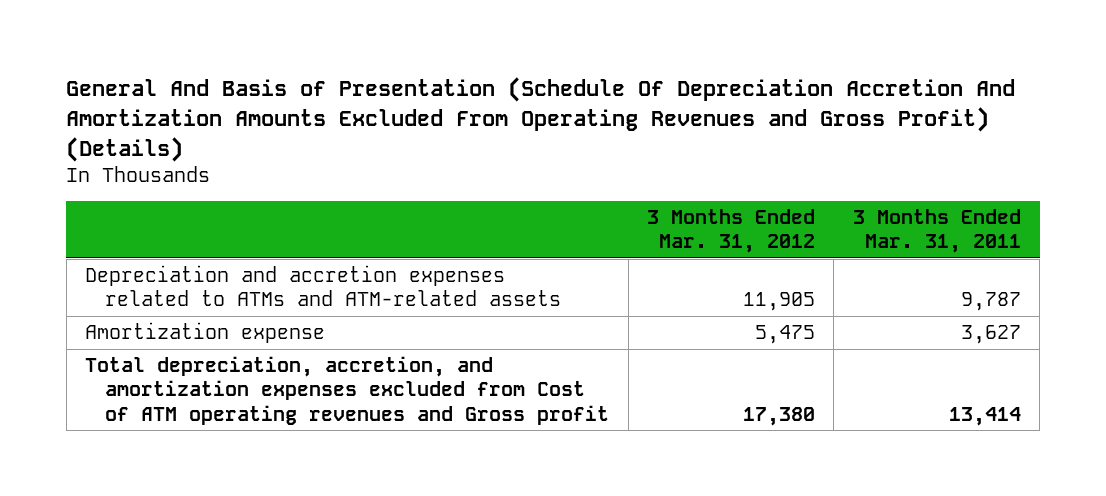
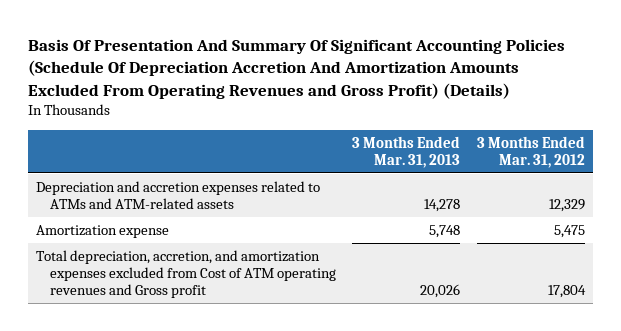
[66,76,1016,162] General And Basis of Presentation (Schedule Of Depreciation Accretion And Amortization Amounts Excluded From Operating Revenues and Gross Profit) (Details) -> [27,38,565,99] Basis Of Presentation And Summary Of Significant Accounting Policies (Schedule Of Depreciation Accretion And Amortization Amounts Excluded From Operating Revenues and Gross Profit) (Details)
[852,209,1021,254] 3 Months Ended Mar. 31, 2011 -> none
none -> [352,135,461,168] 3 Months Ended Mar. 31, 2013
[742,292,815,312] 11,905 -> [548,199,585,213] 12,329
[742,406,815,426] 17,380 -> [547,285,586,299] 17,804

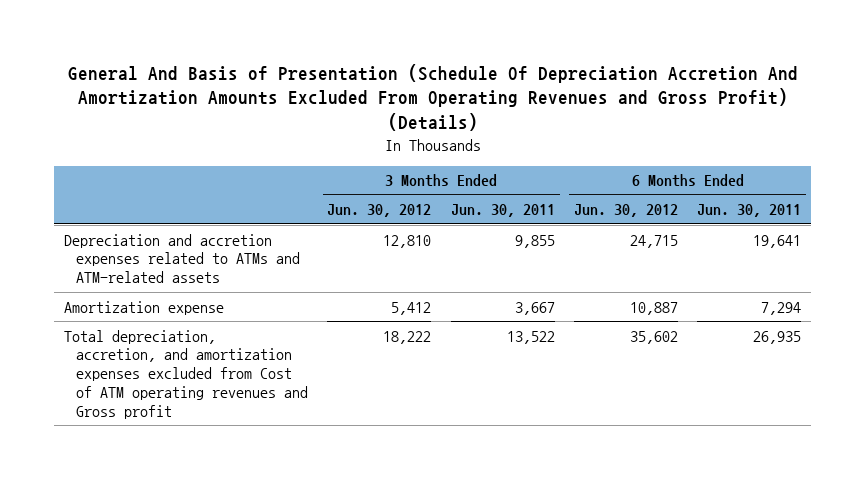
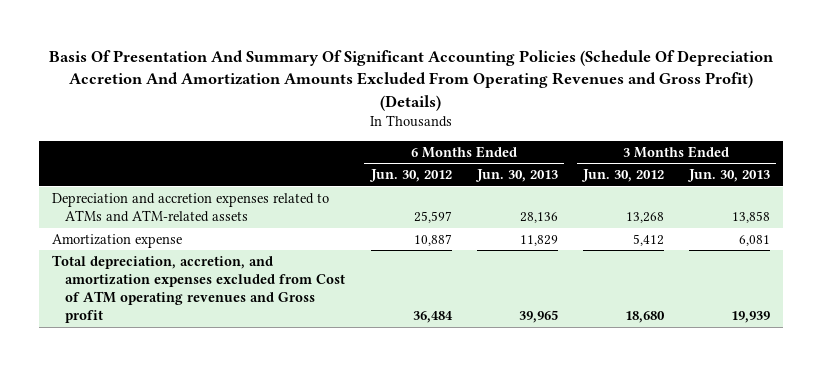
[67,63,798,132] General And Basis of Presentation (Schedule Of Depreciation Accretion And Amortization Amounts Excluded From Operating Revenues and Gross Profit) (Details) -> [48,49,774,111] Basis Of Presentation And Summary Of Significant Accounting Policies (Schedule Of Depreciation Accretion And Amortization Amounts Excluded From Operating Revenues and Gross Profit) (Details)
[450,204,555,218] Jun. 30, 2011 -> none
[697,204,802,218] Jun. 30, 2011 -> none
none -> [474,169,558,183] Jun. 30, 2013
none -> [687,169,771,183] Jun. 30, 2013
[383,234,432,248] 12,810 -> [625,212,664,224] 13,268
[630,234,679,248] 24,715 -> [413,211,452,224] 25,597
[383,330,432,344] 18,222 -> [624,311,665,324] 18,680
[630,330,679,344] 35,602 -> [412,311,453,324] 36,484

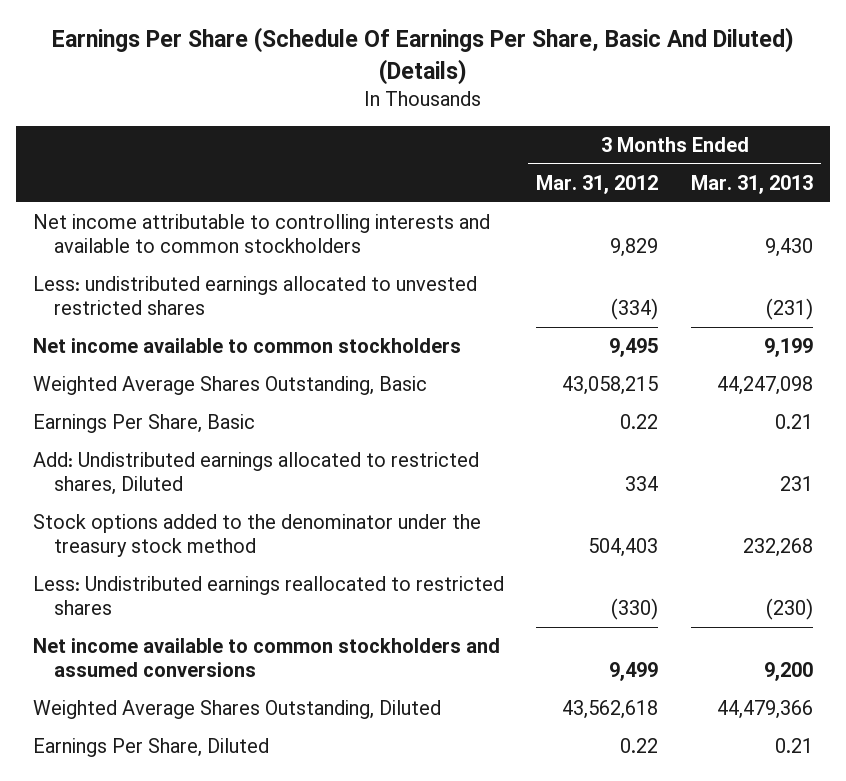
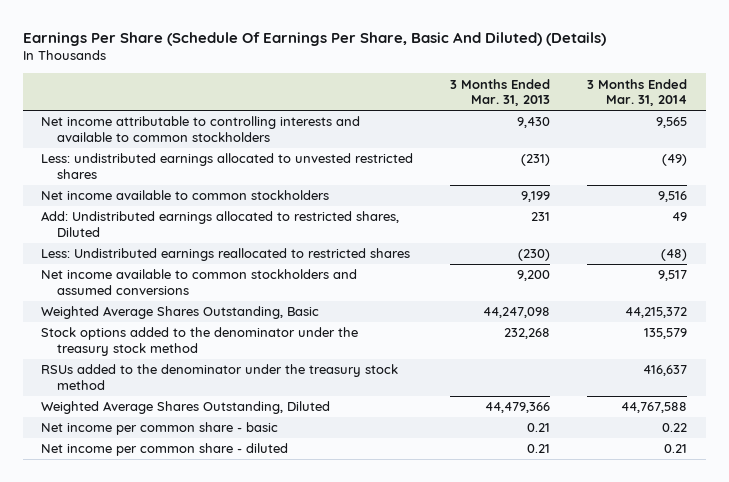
[536,174,659,194] Mar. 31, 2012 -> none
none -> [587,78,688,107] 3 Months Ended Mar. 31, 2014
[32,414,255,434] Earnings Per Share, Basic -> none
[32,376,427,396] Weighted Average Shares Outstanding, Basic -> [41,306,320,320] Weighted Average Shares Outstanding, Basic
[32,514,481,558] Stock options added to the denominator under the treasury stock method -> [41,327,359,356] Stock options added to the denominator under the treasury stock method
none -> [41,364,399,390] RSUs added to the denominator under the treasury stock method
none -> [41,422,279,436] Net income per common share - basic
[32,738,269,758] Earnings Per Share, Diluted -> [41,443,289,457] Net income per common share - diluted

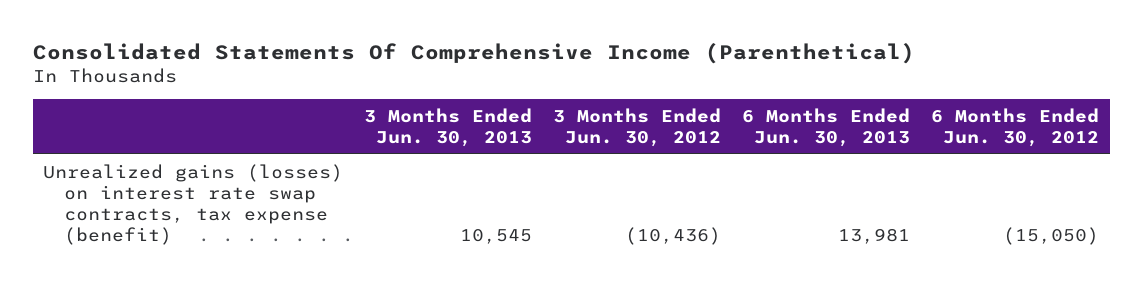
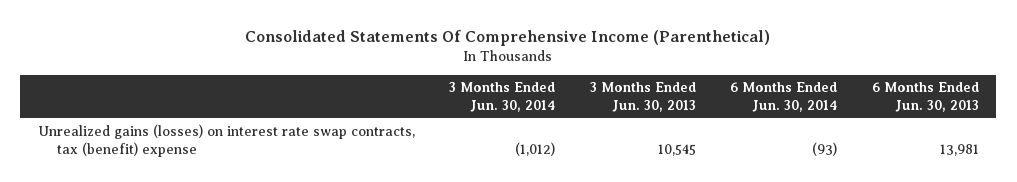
[553,107,722,147] 3 Months Ended Jun. 30, 2012 -> none
[931,107,1100,147] 6 Months Ended Jun. 30, 2012 -> none
none -> [449,82,556,113] 3 Months Ended Jun. 30, 2014
none -> [730,82,838,113] 6 Months Ended Jun. 30, 2014
[43,163,344,246] Unrealized gains (losses) on interest rate swap contracts, tax expense (benefit) -> [37,124,415,158] Unrealized gains (losses) on interest rate swap contracts, tax (benefit) expense

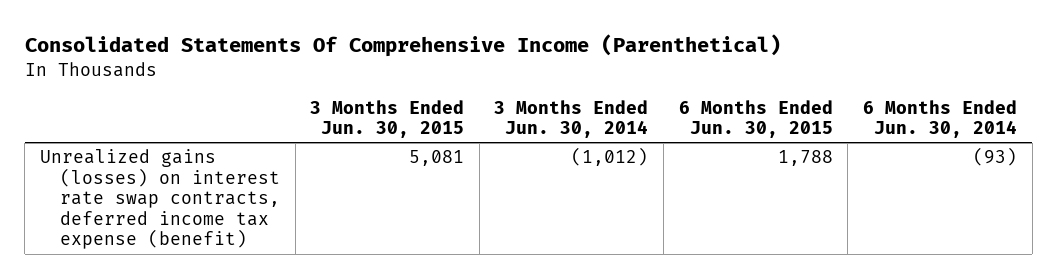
[589,82,696,113] 3 Months Ended Jun. 30, 2013 -> none
[872,82,980,113] 6 Months Ended Jun. 30, 2013 -> none
none -> [310,99,465,139] 3 Months Ended Jun. 30, 2015
none -> [678,99,833,139] 6 Months Ended Jun. 30, 2015
[37,124,415,158] Unrealized gains (losses) on interest rate swap contracts, tax (benefit) expense -> [39,149,280,250] Unrealized gains (losses) on interest rate swap contracts, deferred income tax expense (benefit)

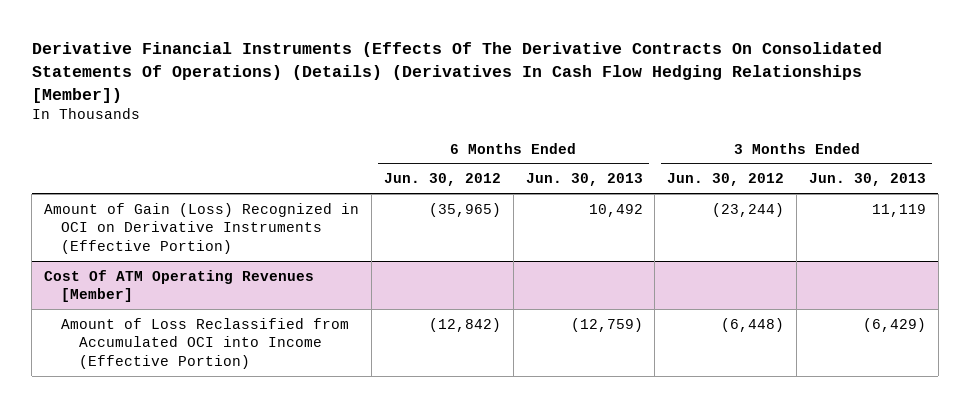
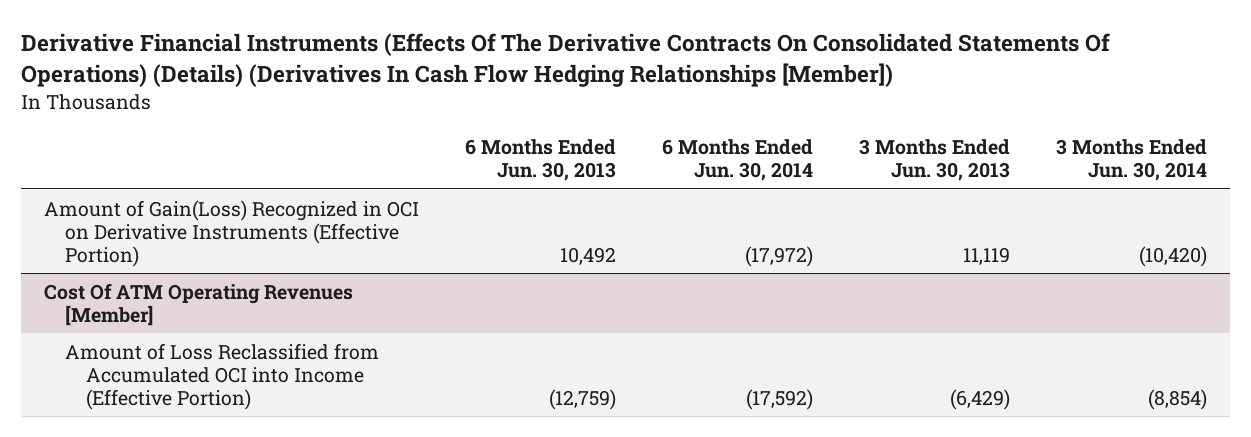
[383,173,501,187] Jun. 30, 2012 -> none
[667,173,785,187] Jun. 30, 2012 -> none
none -> [662,139,814,182] 6 Months Ended Jun. 30, 2014
none -> [1056,139,1208,182] 3 Months Ended Jun. 30, 2014
[44,202,360,254] Amount of Gain (Loss) Recognized in OCI on Derivative Instruments (Effective Portion) -> [43,199,419,267] Amount of Gain(Loss) Recognized in OCI on Derivative Instruments (Effective Portion)

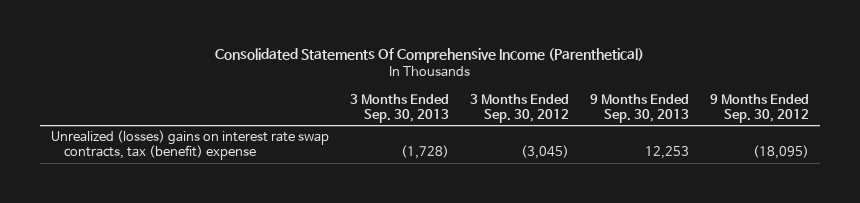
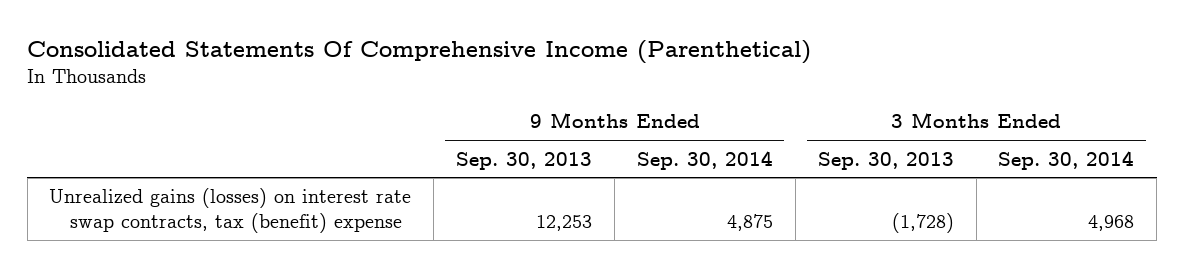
[469,93,569,123] 3 Months Ended Sep. 30, 2012 -> none
[710,93,810,123] 9 Months Ended Sep. 30, 2012 -> none
none -> [636,150,773,170] Sep. 30, 2014
none -> [998,150,1135,170] Sep. 30, 2014
[50,130,329,161] Unrealized (losses) gains on interest rate swap contracts, tax (benefit) expense -> [49,188,412,233] Unrealized gains (losses) on interest rate swap contracts, tax (benefit) expense

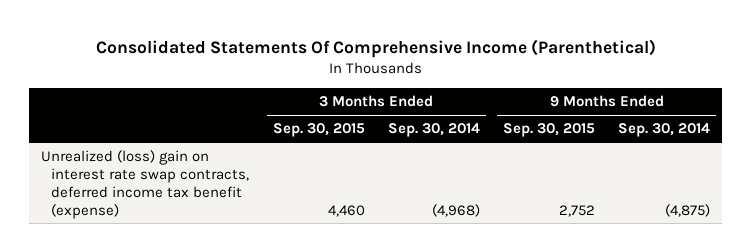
[456,151,593,170] Sep. 30, 2013 -> none
[817,151,954,170] Sep. 30, 2013 -> none
none -> [272,123,365,138] Sep. 30, 2015
none -> [503,123,596,138] Sep. 30, 2015
[49,188,412,233] Unrealized gains (losses) on interest rate swap contracts, tax (benefit) expense -> [40,150,250,219] Unrealized (loss) gain on interest rate swap contracts, deferred income tax benefit (expense)
[726,213,773,231] 4,875 -> [665,203,711,217] (4,875)
[1088,214,1135,231] 4,968 -> [431,203,480,217] (4,968)

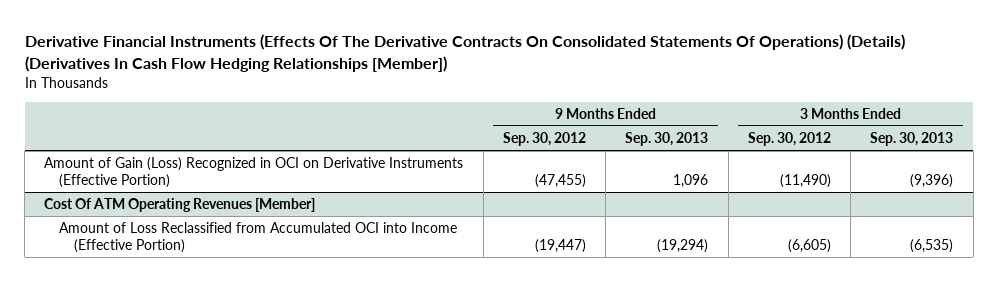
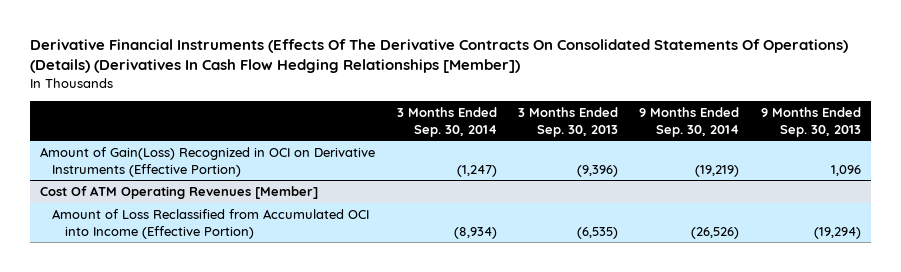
[502,132,586,147] Sep. 30, 2012 -> none
[747,132,831,147] Sep. 30, 2012 -> none
none -> [396,107,497,137] 3 Months Ended Sep. 30, 2014
none -> [639,107,740,137] 9 Months Ended Sep. 30, 2014
[44,157,464,189] Amount of Gain (Loss) Recognized in OCI on Derivative Instruments (Effective Portion) -> [40,147,376,177] Amount of Gain(Loss) Recognized in OCI on Derivative Instruments (Effective Portion)

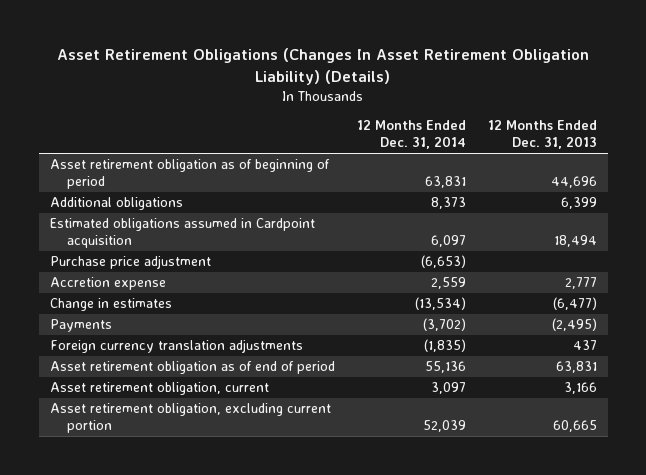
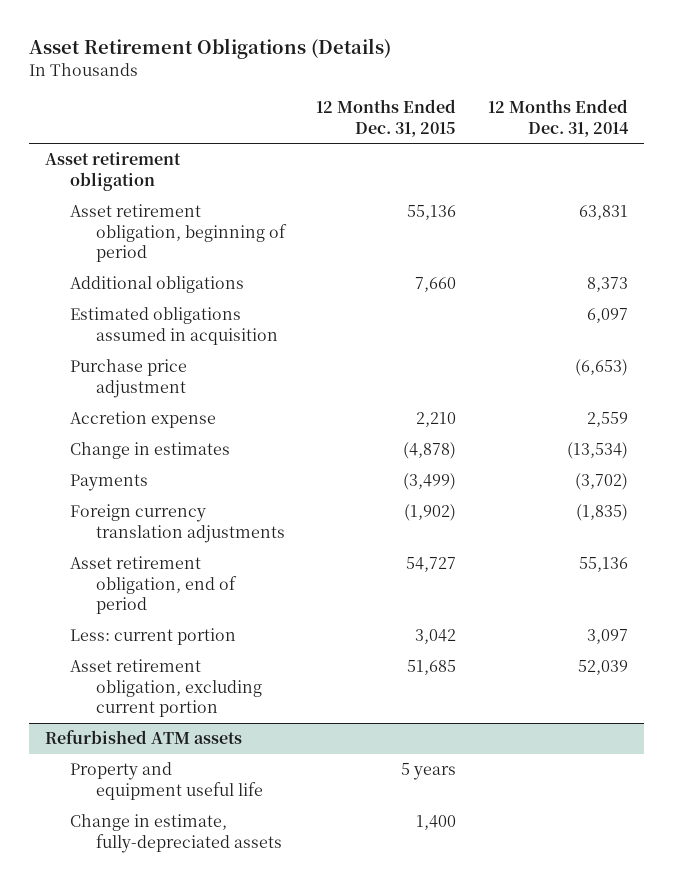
[57,48,590,86] Asset Retirement Obligations (Changes In Asset Retirement Obligation Liability) (Details) -> [28,37,391,59] Asset Retirement Obligations (Details)
[487,120,597,150] 12 Months Ended Dec. 31, 2013 -> none
none -> [316,99,457,137] 12 Months Ended Dec. 31, 2015
none -> [44,152,181,191] Asset retirement obligation
[49,159,330,190] Asset retirement obligation as of beginning of period -> [70,204,287,263] Asset retirement obligation, beginning of period
[49,218,315,249] Estimated obligations assumed in Cardpoint acquisition -> [70,307,278,345] Estimated obligations assumed in acquisition
[49,361,335,375] Asset retirement obligation as of end of period -> [70,556,237,615] Asset retirement obligation, end of period
[49,382,269,396] Asset retirement obligation, current -> [70,628,237,646] Less: current portion
none -> [44,730,242,745] Refurbished ATM assets
none -> [70,762,263,800] Property and equipment useful life
none -> [70,814,282,853] Change in estimate, fully-depreciated assets

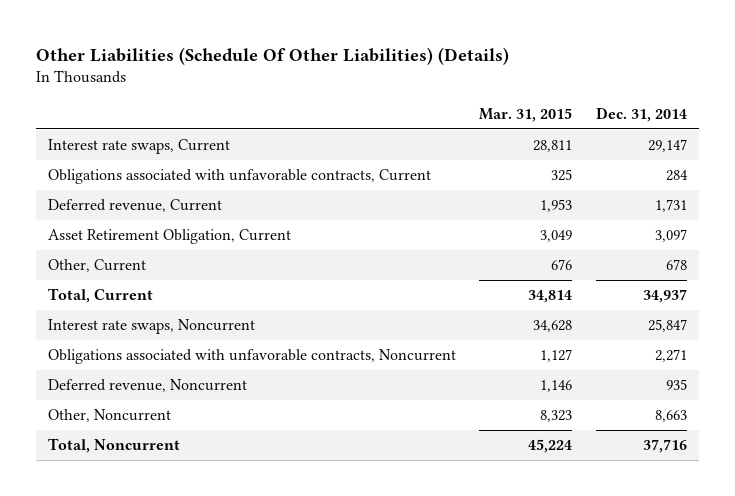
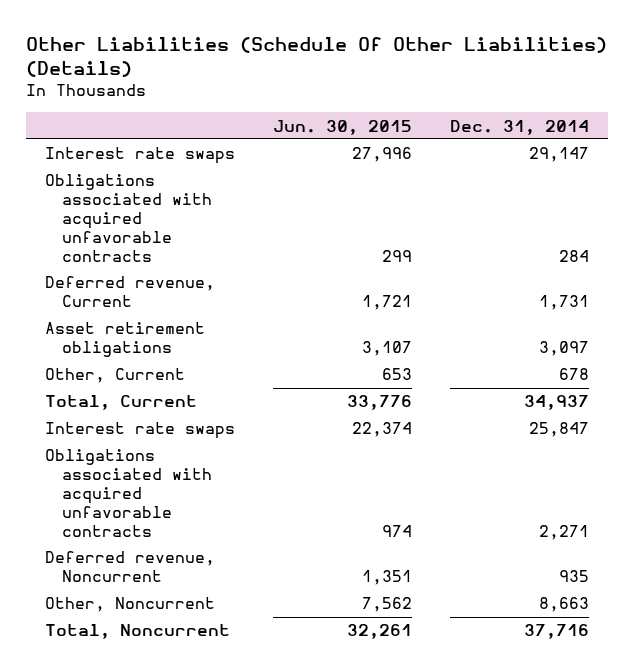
[479,107,573,122] Mar. 31, 2015 -> none
none -> [273,119,413,135] Jun. 30, 2015
[47,139,230,155] Interest rate swaps, Current -> [45,147,236,165] Interest rate swaps
[47,169,431,185] Obligations associated with unfavorable contracts, Current -> [45,174,213,262] Obligations associated with acquired unfavorable contracts
[47,229,291,245] Asset Retirement Obligation, Current -> [45,322,206,358] Asset retirement obligations
[47,319,255,335] Interest rate swaps, Noncurrent -> [45,422,236,440] Interest rate swaps
[47,349,456,365] Obligations associated with unfavorable contracts, Noncurrent -> [45,449,213,537] Obligations associated with acquired unfavorable contracts

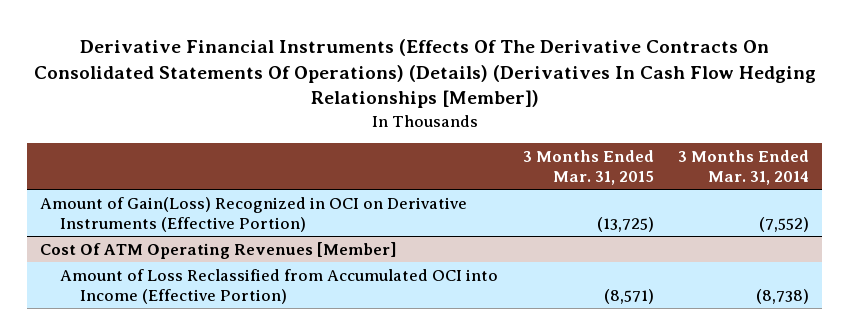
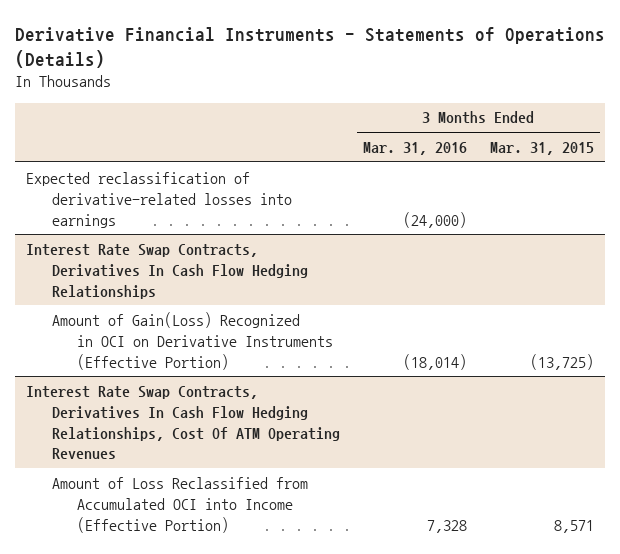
[33,39,816,109] Derivative Financial Instruments (Effects Of The Derivative Contracts On Consolidated Statements Of Operations) (Details) (Derivatives In Cash Flow Hedging Relationships [Member]) -> [14,26,605,68] Derivative Financial Instruments - Statements of Operations (Details)
[678,150,810,186] 3 Months Ended Mar. 31, 2014 -> none
none -> [362,142,467,156] Mar. 31, 2016
none -> [26,171,292,228] Expected reclassification of derivative-related losses into earnings
none -> [26,243,308,299] Interest Rate Swap Contracts, Derivatives In Cash Flow Hedging Relationships
[39,241,397,259] Cost Of ATM Operating Revenues [Member] -> none
none -> [26,385,340,460] Interest Rate Swap Contracts, Derivatives In Cash Flow Hedging Relationships, Cost Of ATM Operating Revenues
[603,288,654,304] (8,571) -> [553,519,594,533] 8,571

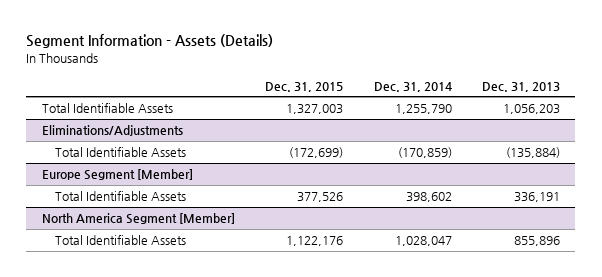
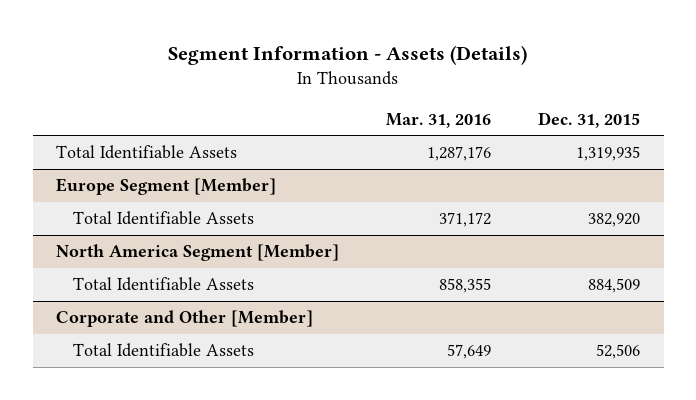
[373,81,452,92] Dec. 31, 2014 -> none
[482,81,561,92] Dec. 31, 2013 -> none
none -> [386,112,492,128] Mar. 31, 2016
[41,125,183,137] Eliminations/Adjustments -> none
[55,147,187,158] Total Identifiable Assets -> none
[286,104,344,115] 1,327,003 -> [576,146,641,162] 1,319,935
[297,192,344,203] 377,526 -> [588,213,641,228] 382,920
[286,236,344,247] 1,122,176 -> [588,278,641,294] 884,509
none -> [56,310,314,328] Corporate and Other [Member]
none -> [72,343,254,358] Total Identifiable Assets

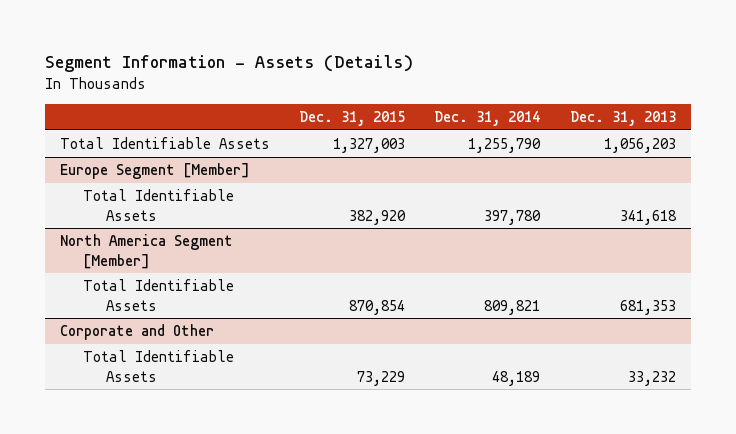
[386,112,492,128] Mar. 31, 2016 -> none
none -> [434,111,541,127] Dec. 31, 2014
none -> [569,111,676,127] Dec. 31, 2013
[576,146,641,162] 1,319,935 -> [333,138,406,154] 1,327,003
[588,278,641,294] 884,509 -> [349,299,406,315] 870,854
[56,310,314,328] Corporate and Other [Member] -> [59,324,214,341] Corporate and Other
[596,344,641,360] 52,506 -> [357,370,406,386] 73,229

